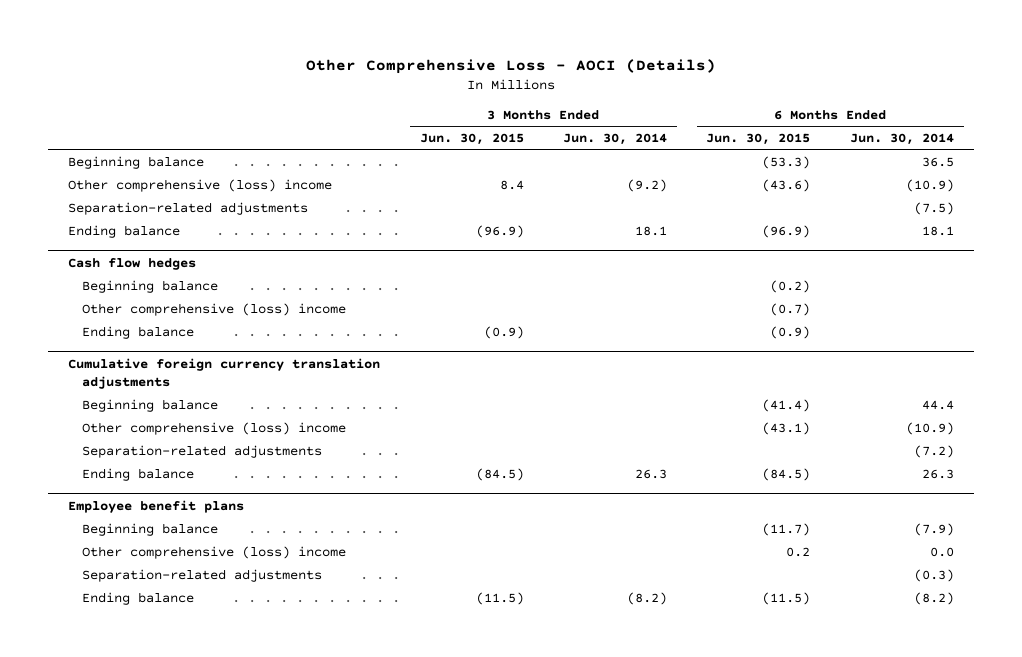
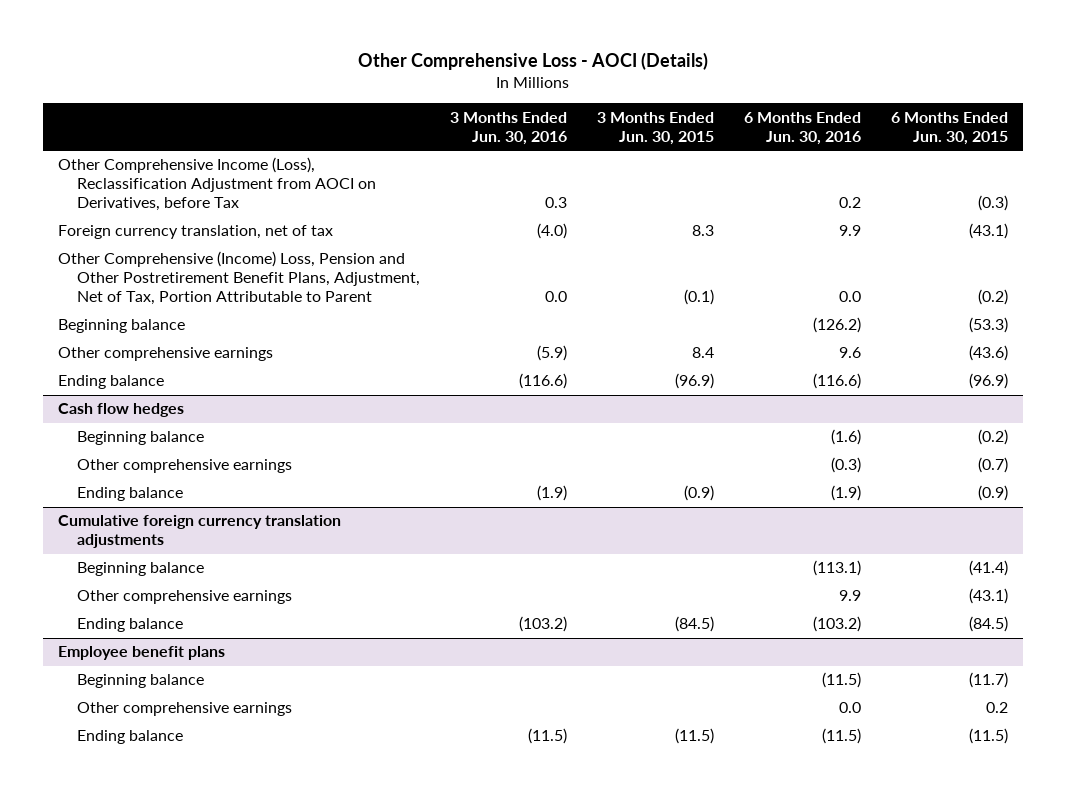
[562,132,667,145] Jun. 30, 2014 -> none
[849,132,954,145] Jun. 30, 2014 -> none
none -> [449,111,567,145] 3 Months Ended Jun. 30, 2016
none -> [743,111,861,145] 6 Months Ended Jun. 30, 2016
none -> [58,157,376,212] Other Comprehensive Income (Loss), Reclassification Adjustment from AOCI on Derivatives, before Tax
none -> [58,225,334,240] Foreign currency translation, net of tax
none -> [58,251,420,306] Other Comprehensive (Income) Loss, Pension and Other Postretirement Benefit Plans, Adjustment, Net of Tax, Portion Attributable to Parent
[68,201,309,215] Separation-related adjustments -> none
[68,178,333,192] Other comprehensive (loss) income -> [58,347,274,362] Other comprehensive earnings
[81,302,346,316] Other comprehensive (loss) income -> [76,459,292,474] Other comprehensive earnings
[81,444,322,458] Separation-related adjustments -> none
[81,421,346,435] Other comprehensive (loss) income -> [76,590,292,605] Other comprehensive earnings
[81,568,322,582] Separation-related adjustments -> none
[81,545,346,559] Other comprehensive (loss) income -> [76,702,292,717] Other comprehensive earnings

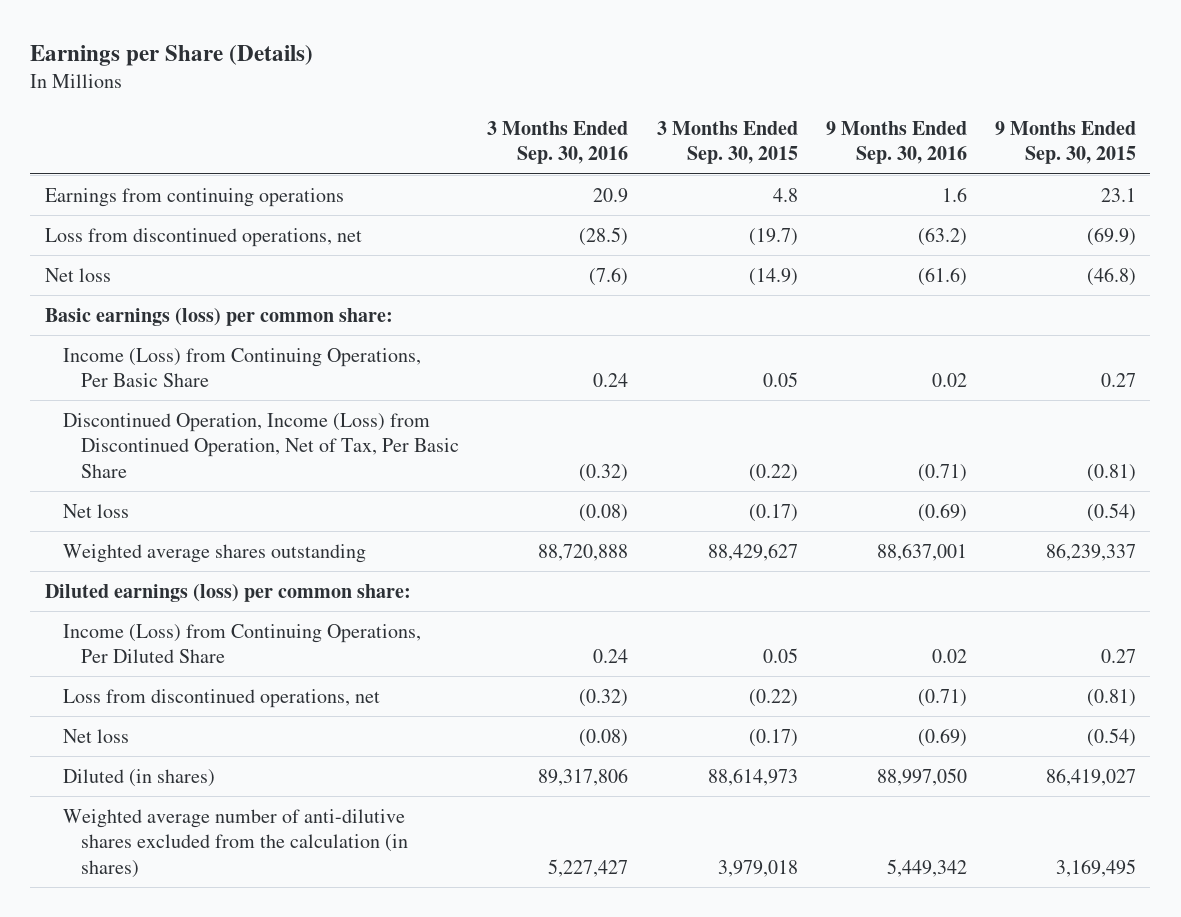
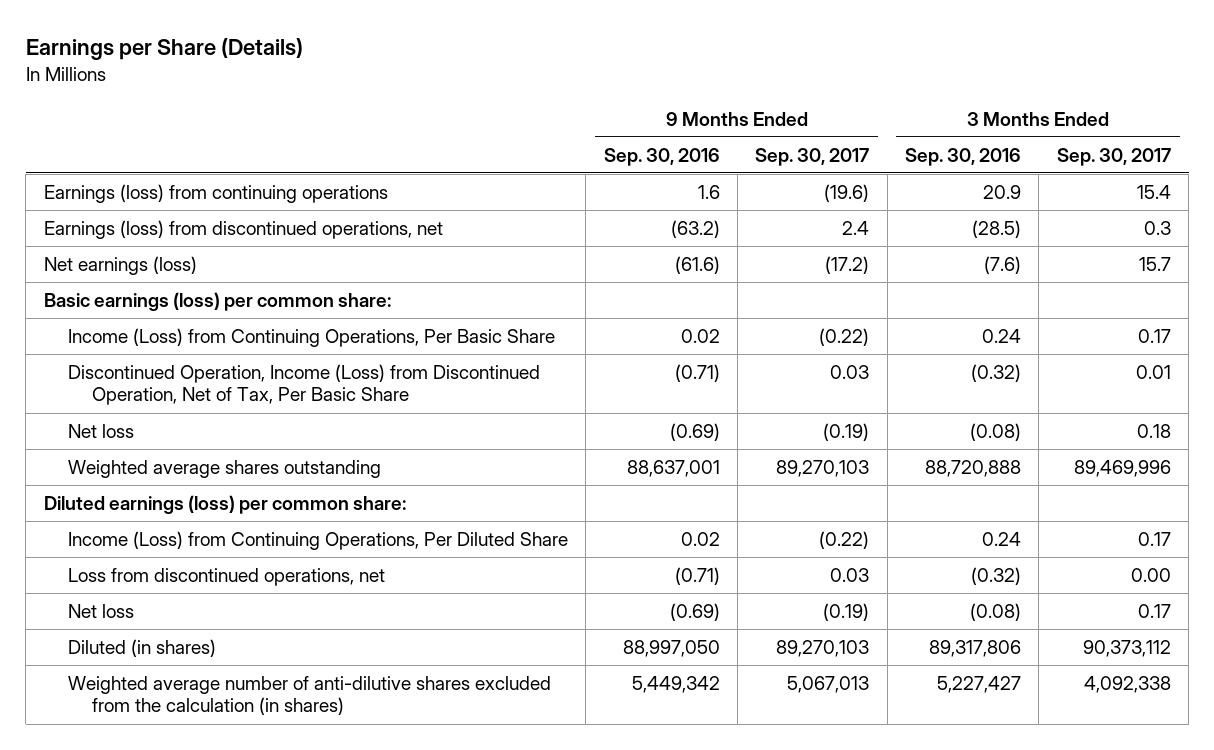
[656,120,798,165] 3 Months Ended Sep. 30, 2015 -> none
[995,120,1137,165] 9 Months Ended Sep. 30, 2015 -> none
none -> [755,147,870,166] Sep. 30, 2017
none -> [1056,147,1171,166] Sep. 30, 2017
[44,187,344,207] Earnings from continuing operations -> [43,184,388,204] Earnings (loss) from continuing operations
[44,227,362,247] Loss from discontinued operations, net -> [43,220,443,240] Earnings (loss) from discontinued operations, net
[44,267,111,282] Net loss -> [43,256,197,276] Net earnings (loss)

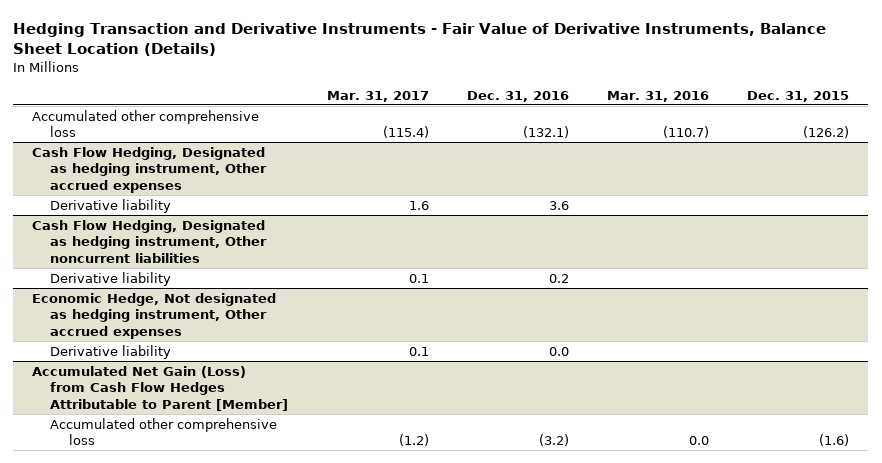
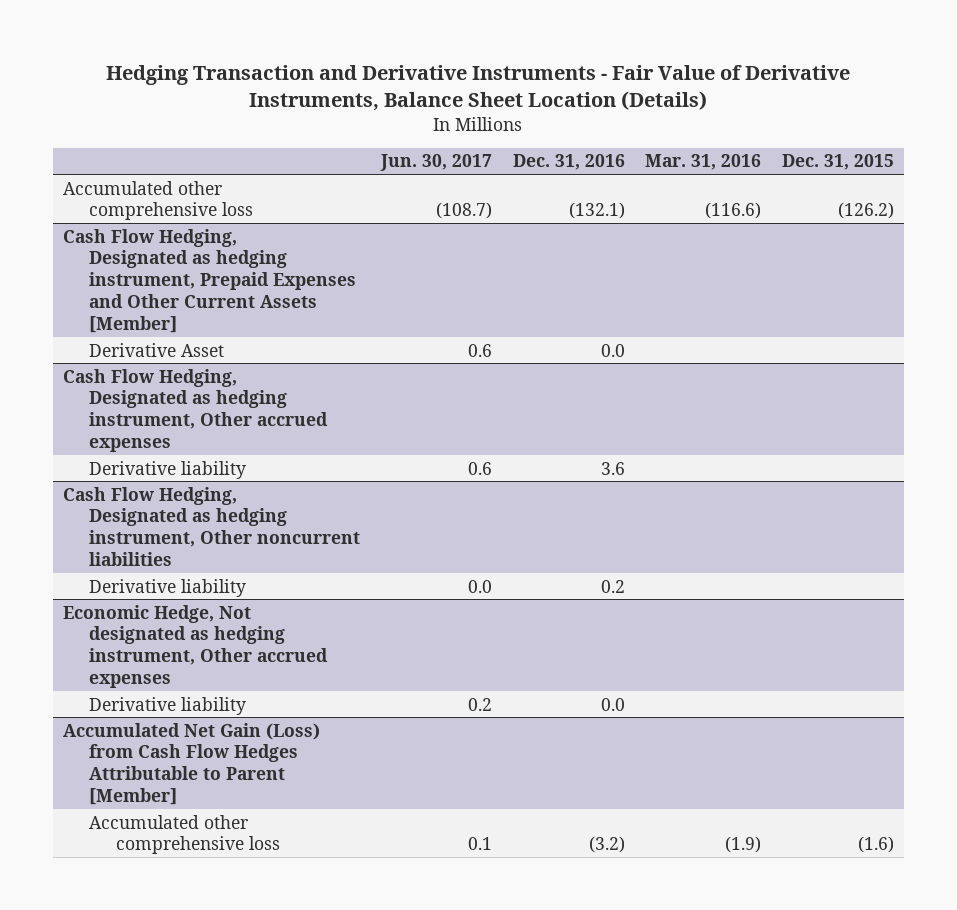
[326,90,429,102] Mar. 31, 2017 -> none
none -> [380,154,493,172] Jun. 30, 2017
[663,126,710,139] (110.7) -> [705,202,762,220] (116.6)
none -> [63,228,357,333] Cash Flow Hedging, Designated as hedging instrument, Prepaid Expenses and Other Current Assets [Member]
none -> [89,342,225,357] Derivative Asset
[689,436,710,446] 0.0 -> [725,836,762,854] (1.9)

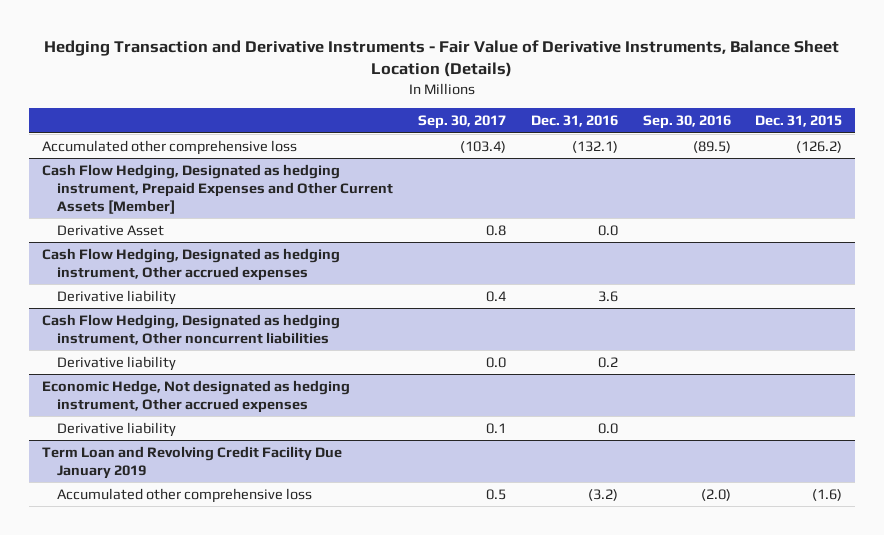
[380,154,493,172] Jun. 30, 2017 -> none
[645,154,762,171] Mar. 31, 2016 -> none
none -> [417,115,506,130] Sep. 30, 2017
none -> [642,115,731,130] Sep. 30, 2016
[63,722,321,805] Accumulated Net Gain (Loss) from Cash Flow Hedges Attributable to Parent [Member] -> [41,445,342,479] Term Loan and Revolving Credit Facility Due January 2019

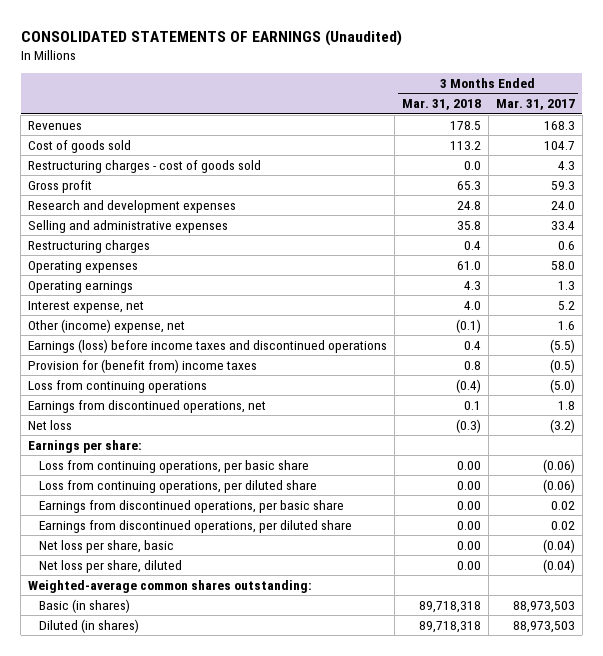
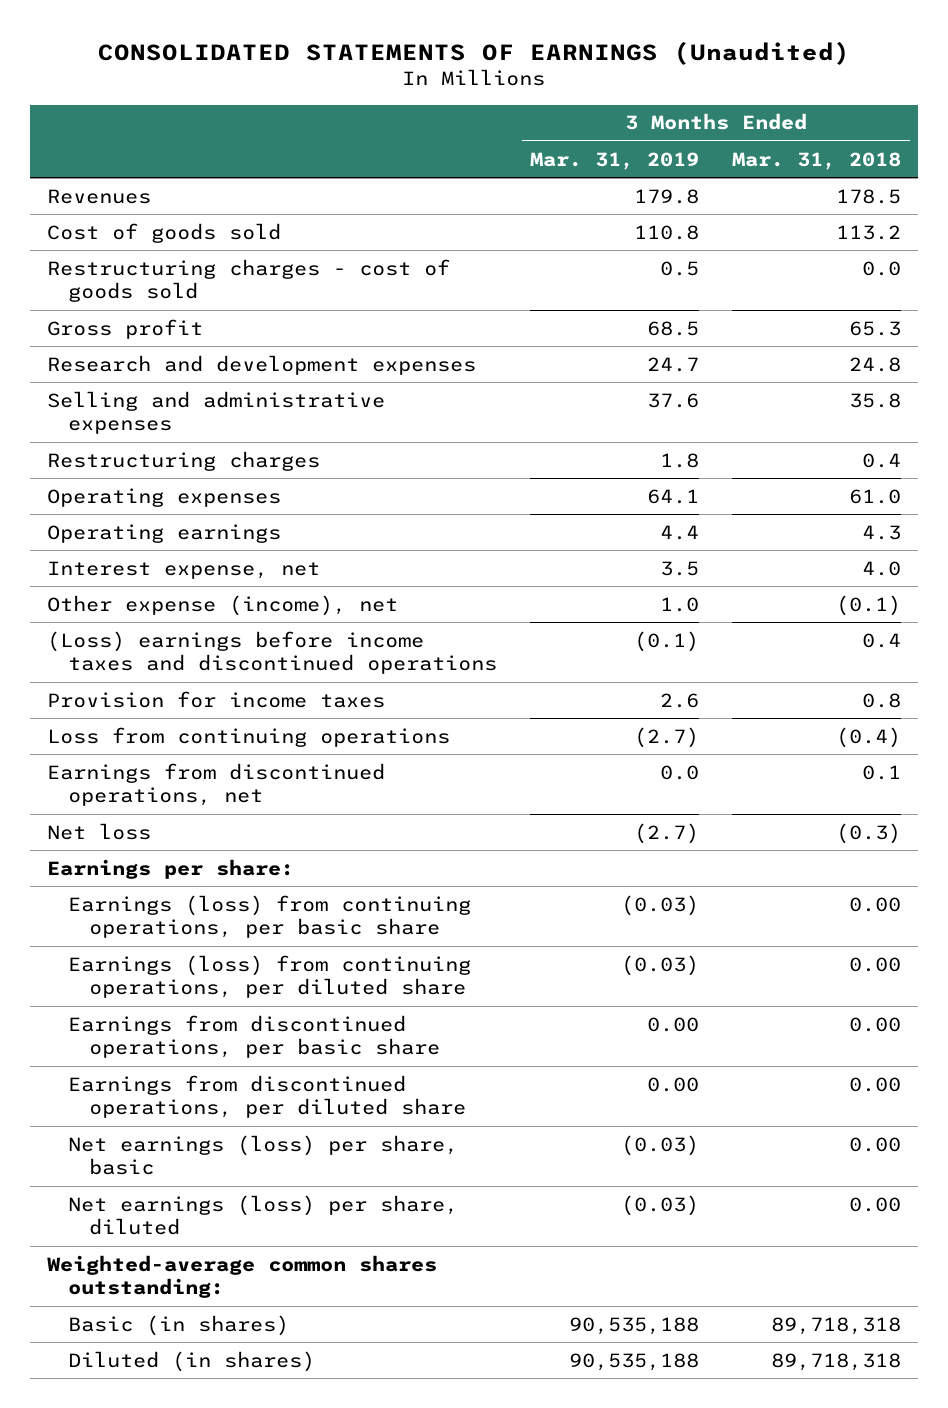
[495,99,575,111] Mar. 31, 2017 -> none
none -> [530,151,700,170] Mar. 31, 2019
[28,318,186,333] Other (income) expense, net -> [46,594,398,616] Other expense (income), net
[28,338,388,353] Earnings (loss) before income taxes and discontinued operations -> [46,630,497,675] (Loss) earnings before income taxes and discontinued operations
[28,358,258,373] Provision for (benefit from) income taxes -> [46,690,385,708] Provision for income taxes
[39,459,310,473] Loss from continuing operations, per basic share -> [67,894,471,939] Earnings (loss) from continuing operations, per basic share
[39,479,318,493] Loss from continuing operations, per diluted share -> [67,954,471,999] Earnings (loss) from continuing operations, per diluted share
[39,539,175,553] Net loss per share, basic -> [67,1134,458,1176] Net earnings (loss) per share, basic
[39,559,183,573] Net loss per share, diluted -> [67,1194,458,1236] Net earnings (loss) per share, diluted

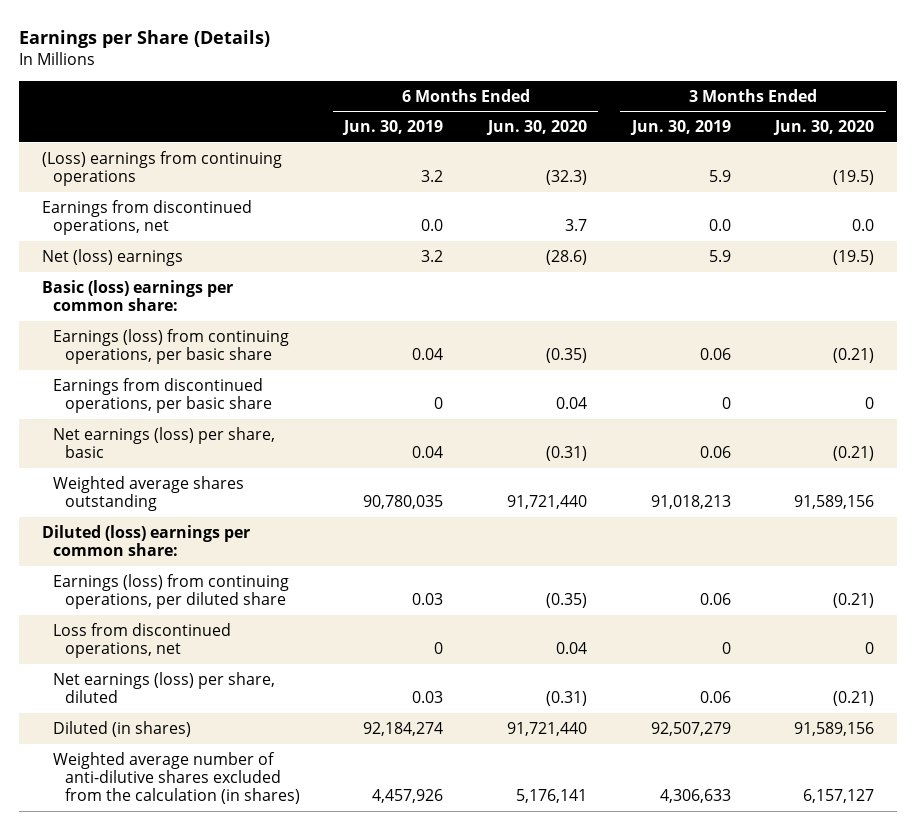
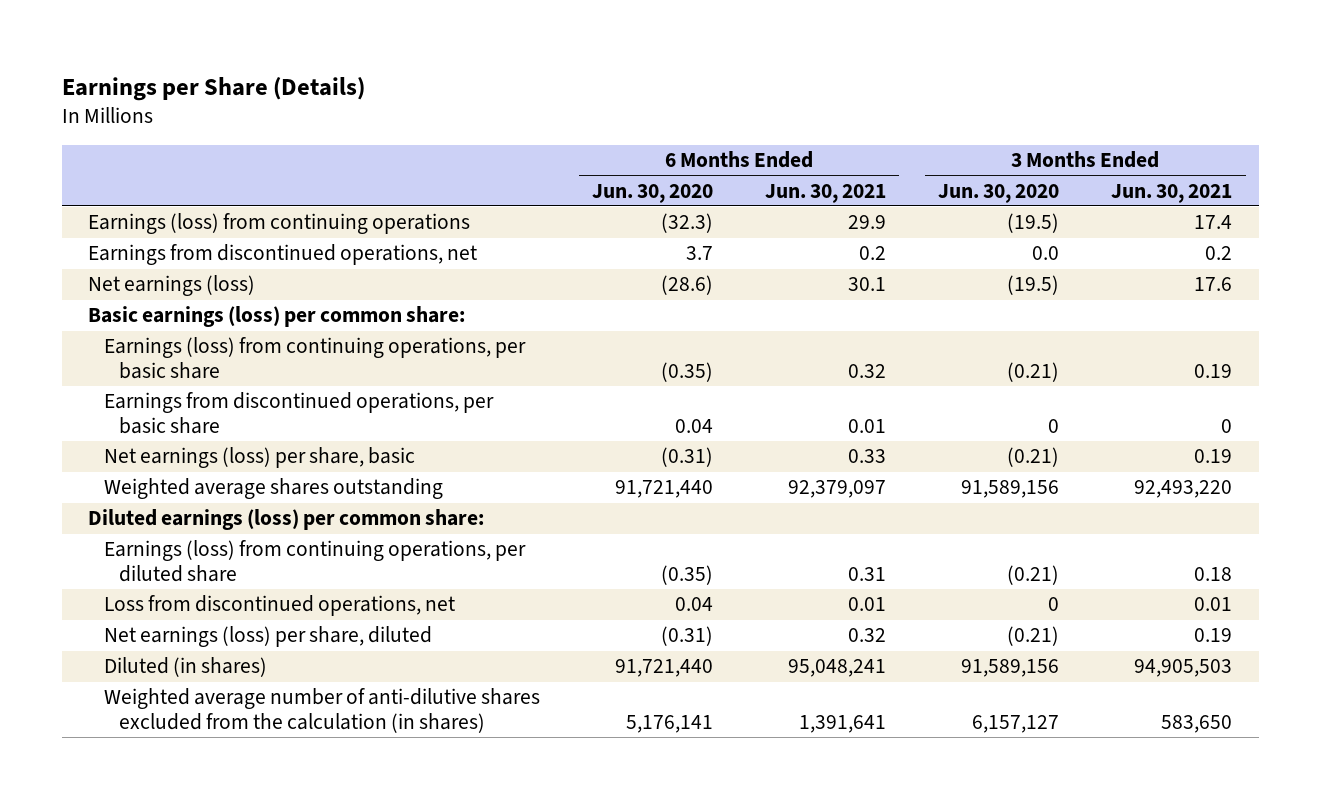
[342,120,444,136] Jun. 30, 2019 -> none
[629,120,731,136] Jun. 30, 2019 -> none
none -> [765,183,887,203] Jun. 30, 2021
none -> [1111,183,1233,203] Jun. 30, 2021
[41,150,282,187] (Loss) earnings from continuing operations -> [87,213,470,235] Earnings (loss) from continuing operations
[41,248,183,266] Net (loss) earnings -> [87,275,255,297] Net earnings (loss)
[41,279,233,312] Basic (loss) earnings per common share: -> [87,306,465,328] Basic earnings (loss) per common share:
[41,524,250,557] Diluted (loss) earnings per common share: -> [87,509,484,531] Diluted earnings (loss) per common share:

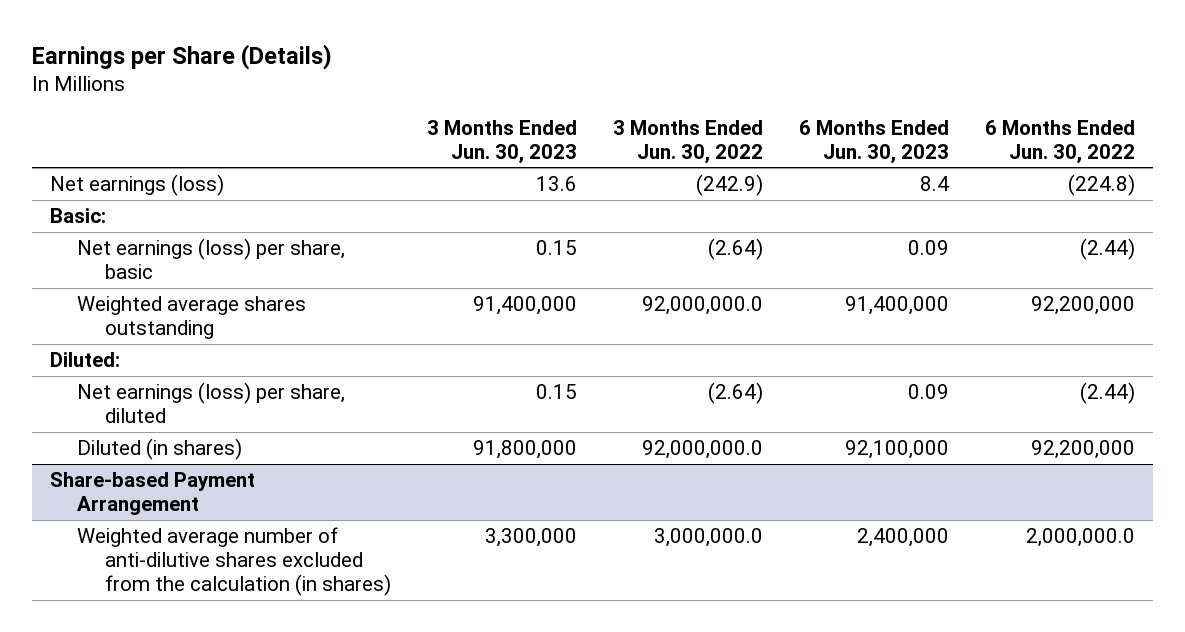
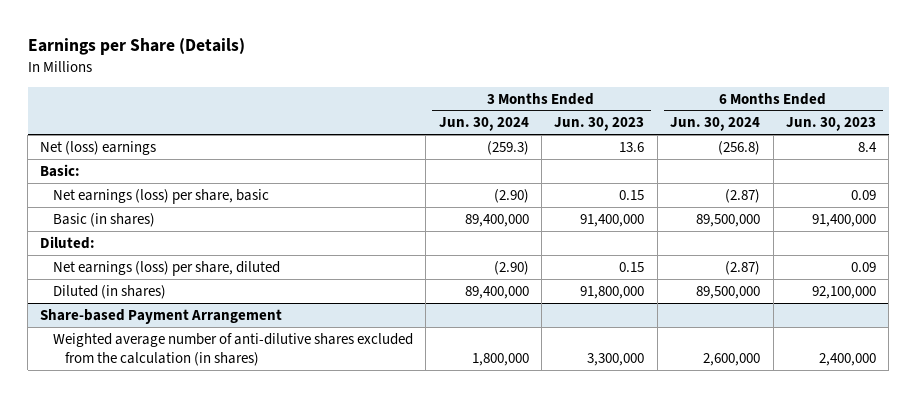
[612,119,763,164] 3 Months Ended Jun. 30, 2022 -> none
[985,119,1136,164] 6 Months Ended Jun. 30, 2022 -> none
none -> [438,117,529,132] Jun. 30, 2024
none -> [670,117,761,132] Jun. 30, 2024
[50,174,225,197] Net earnings (loss) -> [40,140,157,155] Net (loss) earnings
[77,296,307,340] Weighted average shares outstanding -> [52,212,155,227] Basic (in shares)

